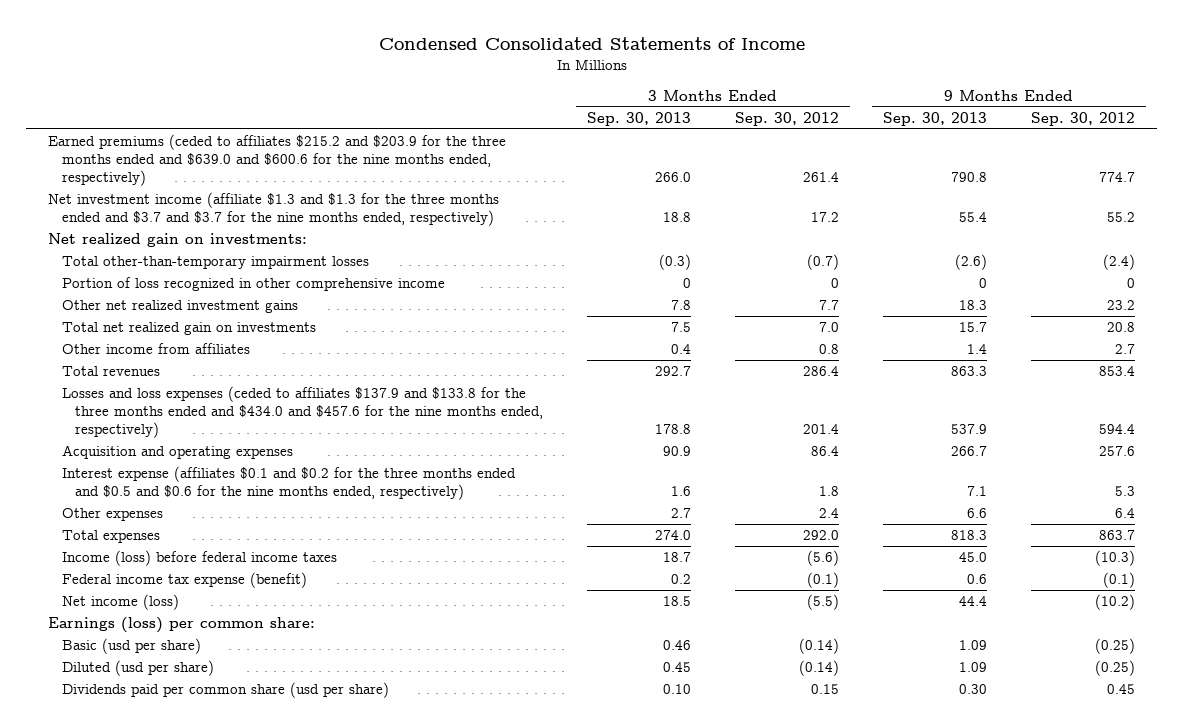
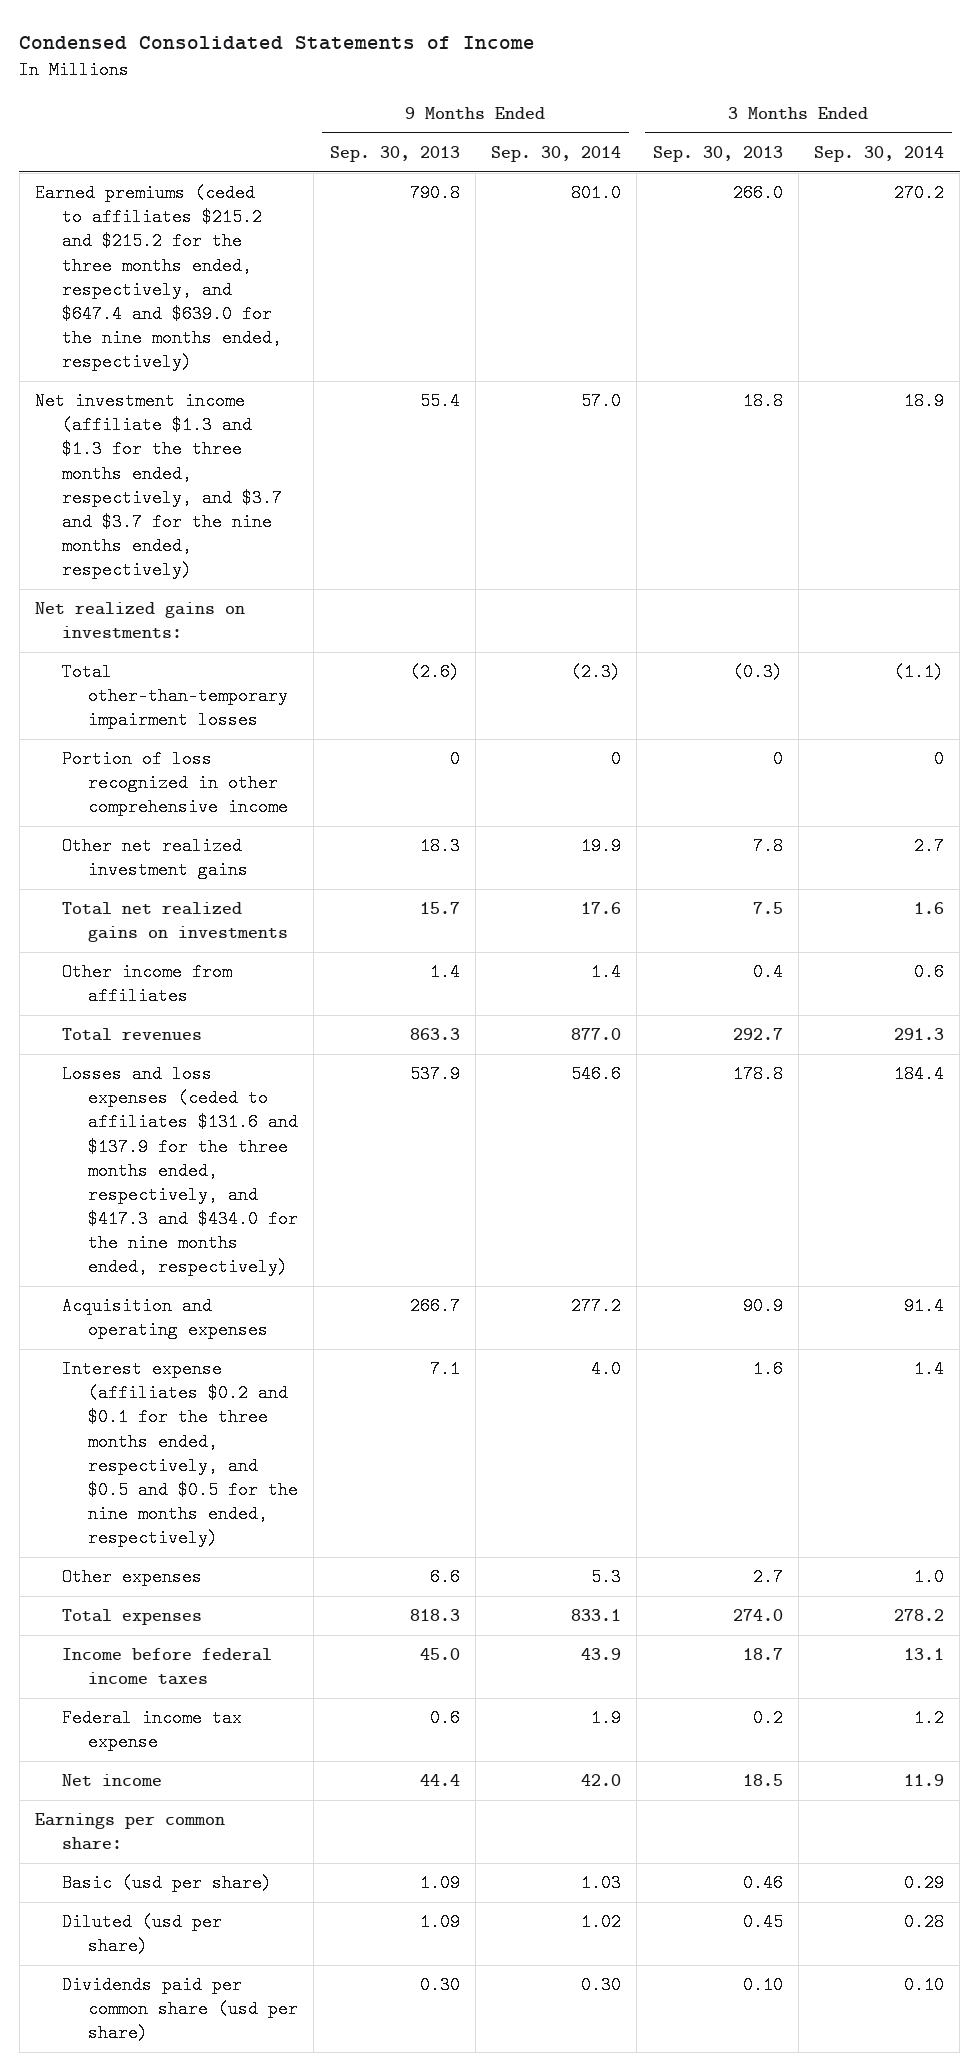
[735,112,840,127] Sep. 30, 2012 -> none
[1031,112,1136,127] Sep. 30, 2012 -> none
none -> [491,146,622,163] Sep. 30, 2014
none -> [814,146,945,163] Sep. 30, 2014
[48,134,507,187] Earned premiums (ceded to affiliates $215.2 and $203.9 for the three months ended and $639.0 and $600.6 for the nine months ended, respectively) -> [35,184,282,372] Earned premiums (ceded to affiliates $215.2 and $215.2 for the three months ended, respectively, and $647.4 and $639.0 for the nine months ended, respectively)
[48,192,500,227] Net investment income (affiliate $1.3 and $1.3 for the three months ended and $3.7 and $3.7 for the nine months ended, respectively) -> [35,392,282,580] Net investment income (affiliate $1.3 and $1.3 for the three months ended, respectively, and $3.7 and $3.7 for the nine months ended, respectively)
[48,233,308,248] Net realized gain on investments: -> [35,602,246,639] Net realized gains on investments:
[61,322,316,336] Total net realized gain on investments -> [61,902,289,943] Total net realized gains on investments
[61,386,544,439] Losses and loss expenses (ceded to affiliates $137.9 and $133.8 for the three months ended and $434.0 and $457.6 for the nine months ended, respectively) -> [61,1065,299,1277] Losses and loss expenses (ceded to affiliates $131.6 and $137.9 for the three months ended, respectively, and $417.3 and $434.0 for the nine months ended, respectively)
[61,466,516,501] Interest expense (affiliates $0.1 and $0.2 for the three months ended and $0.5 and $0.6 for the nine months ended, respectively) -> [61,1360,299,1548] Interest expense (affiliates $0.2 and $0.1 for the three months ended, respectively, and $0.5 and $0.5 for the nine months ended, respectively)
[61,550,337,567] Income (loss) before federal income taxes -> [61,1648,272,1686] Income before federal income taxes
[61,572,307,589] Federal income tax expense (benefit) -> [61,1709,242,1752] Federal income tax expense
[61,594,179,611] Net income (loss) -> [61,1774,162,1787] Net income
[48,617,316,634] Earnings (loss) per common share: -> [35,1813,226,1851] Earnings per common share:

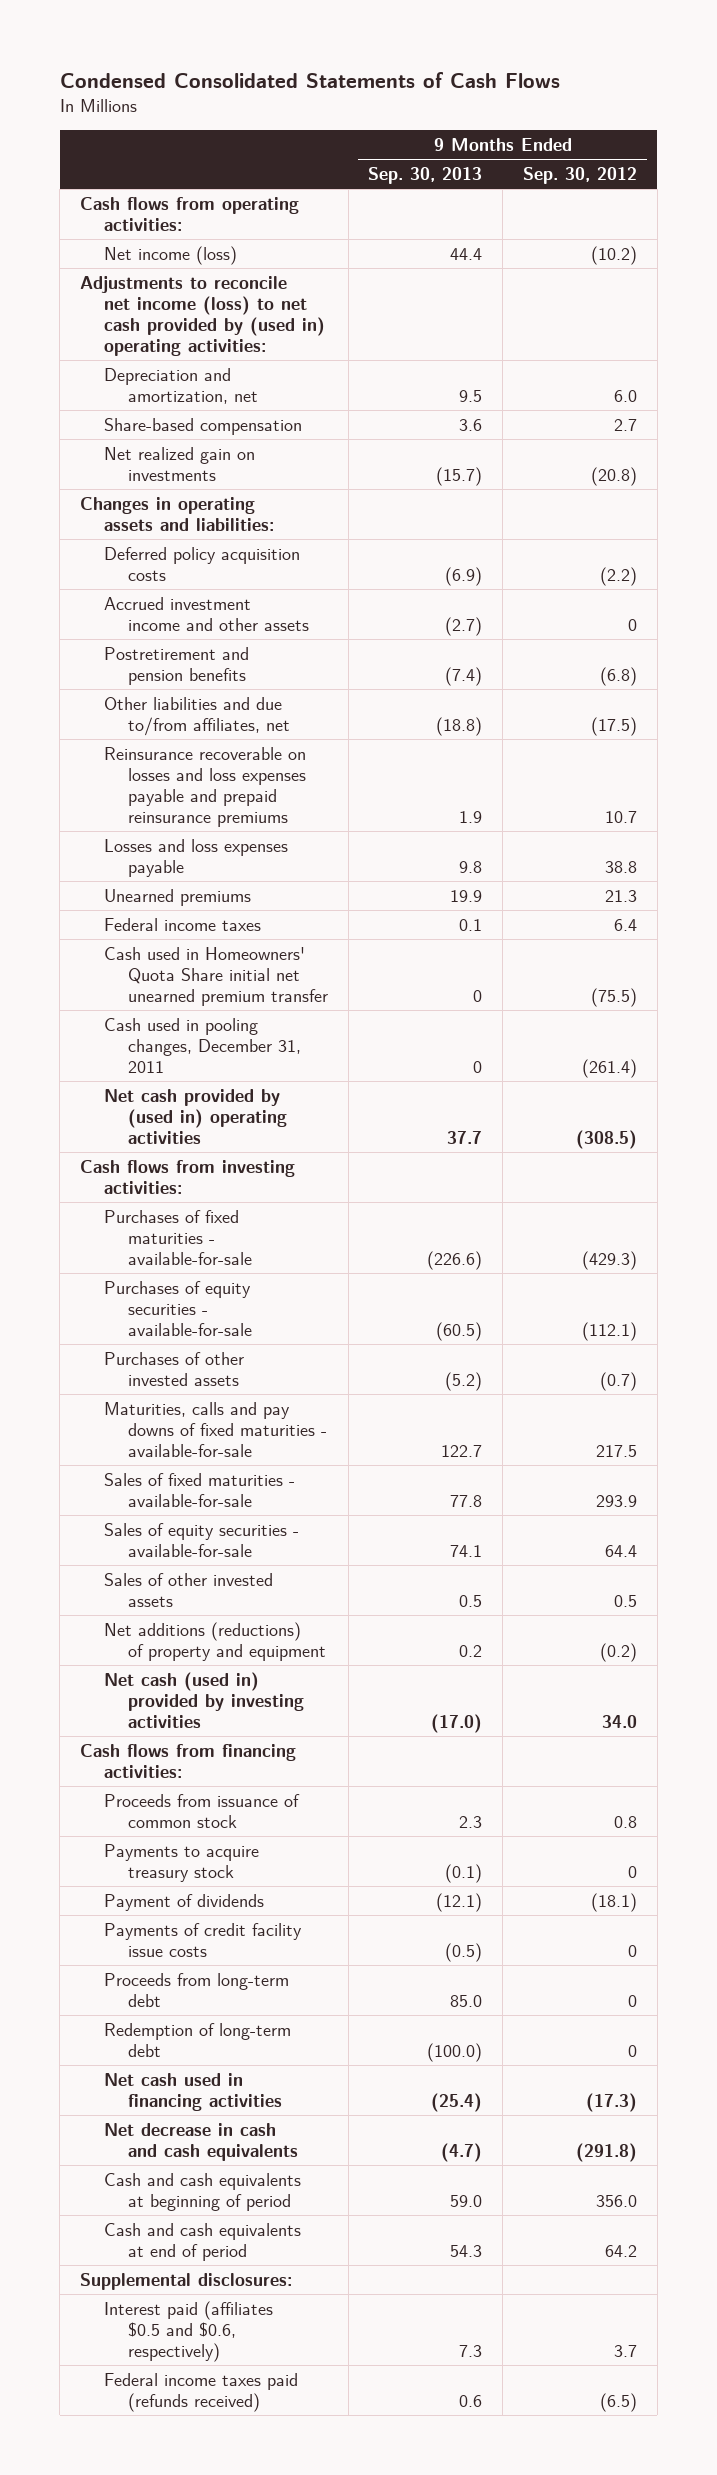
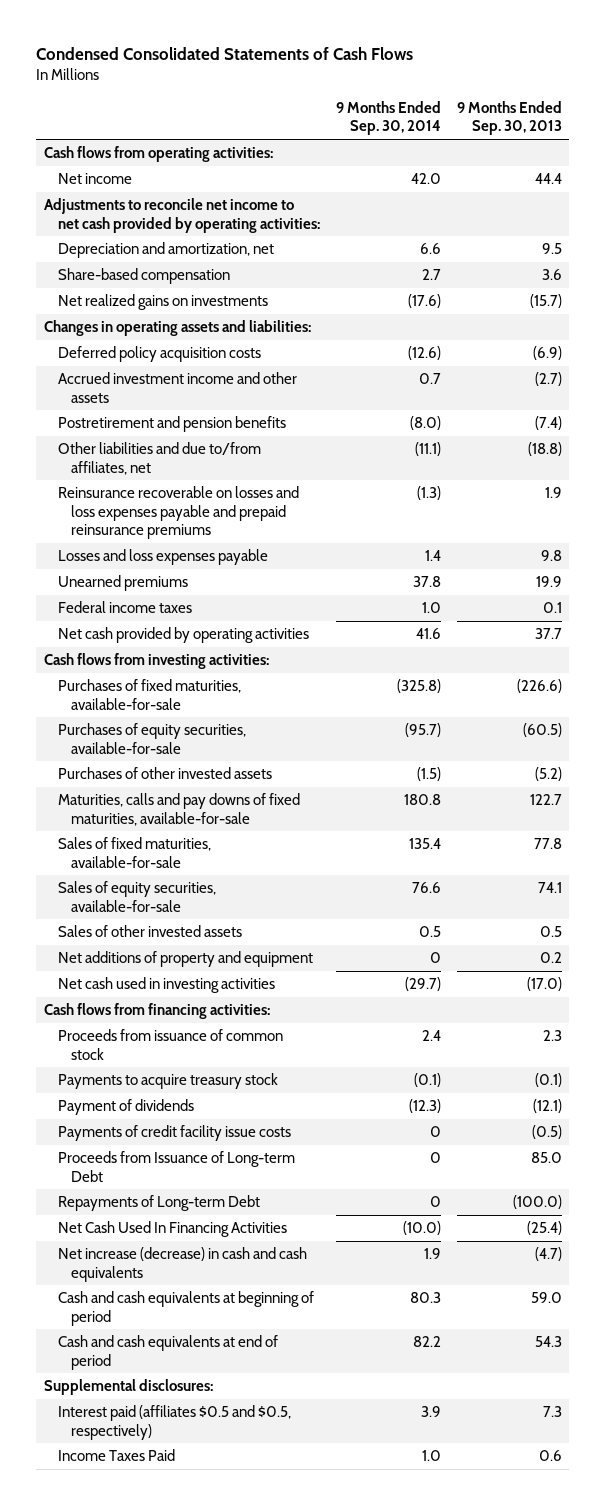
[522,166,637,184] Sep. 30, 2012 -> none
none -> [335,101,441,136] 9 Months Ended Sep. 30, 2014
[104,245,238,265] Net income (loss) -> [57,173,132,185] Net income
[80,275,326,356] Adjustments to reconcile net income (loss) to net cash provided by (used in) operating activities: -> [44,198,320,233] Adjustments to reconcile net income to net cash provided by operating activities:
[104,446,256,481] Net realized gain on investments -> [57,294,268,311] Net realized gains on investments
[104,946,328,1006] Cash used in Homeowners' Quota Share initial net unearned premium transfer -> none
[104,1017,301,1073] Cash used in pooling changes, December 31, 2011 -> none
[104,1088,287,1144] Net cash provided by (used in) operating activities -> [57,627,309,644] Net cash provided by operating activities
[104,1209,252,1265] Purchases of fixed maturities - available-for-sale -> [57,679,241,710] Purchases of fixed maturities, available-for-sale
[104,1280,252,1336] Purchases of equity securities - available-for-sale -> [57,723,246,754] Purchases of equity securities, available-for-sale
[104,1401,327,1457] Maturities, calls and pay downs of fixed maturities - available-for-sale -> [57,793,300,826] Maturities, calls and pay downs of fixed maturities, available-for-sale
[104,1472,296,1507] Sales of fixed maturities - available-for-sale -> [57,837,211,868] Sales of fixed maturities, available-for-sale
[104,1522,300,1557] Sales of equity securities - available-for-sale -> [57,881,216,912] Sales of equity securities, available-for-sale
[104,1621,326,1661] Net additions (reductions) of property and equipment -> [57,951,313,968] Net additions of property and equipment
[104,1671,304,1728] Net cash (used in) provided by investing activities -> [57,977,275,994] Net cash used in investing activities
[104,1972,290,2007] Proceeds from long-term debt -> [57,1151,295,1182] Proceeds from Issuance of Long-term Debt
[104,2022,292,2057] Redemption of long-term debt -> [57,1195,260,1212] Repayments of Long-term Debt
[104,2072,282,2111] Net cash used in financing activities -> [57,1221,287,1238] Net Cash Used In Financing Activities
[104,2122,298,2161] Net decrease in cash and cash equivalents -> [57,1247,307,1282] Net increase (decrease) in cash and cash equivalents
[104,2300,274,2362] Interest paid (affiliates $0.5 and $0.6, respectively) -> [57,1405,291,1440] Interest paid (affiliates $0.5 and $0.5, respectively)
[104,2372,299,2412] Federal income taxes paid (refunds received) -> [57,1449,175,1462] Income Taxes Paid

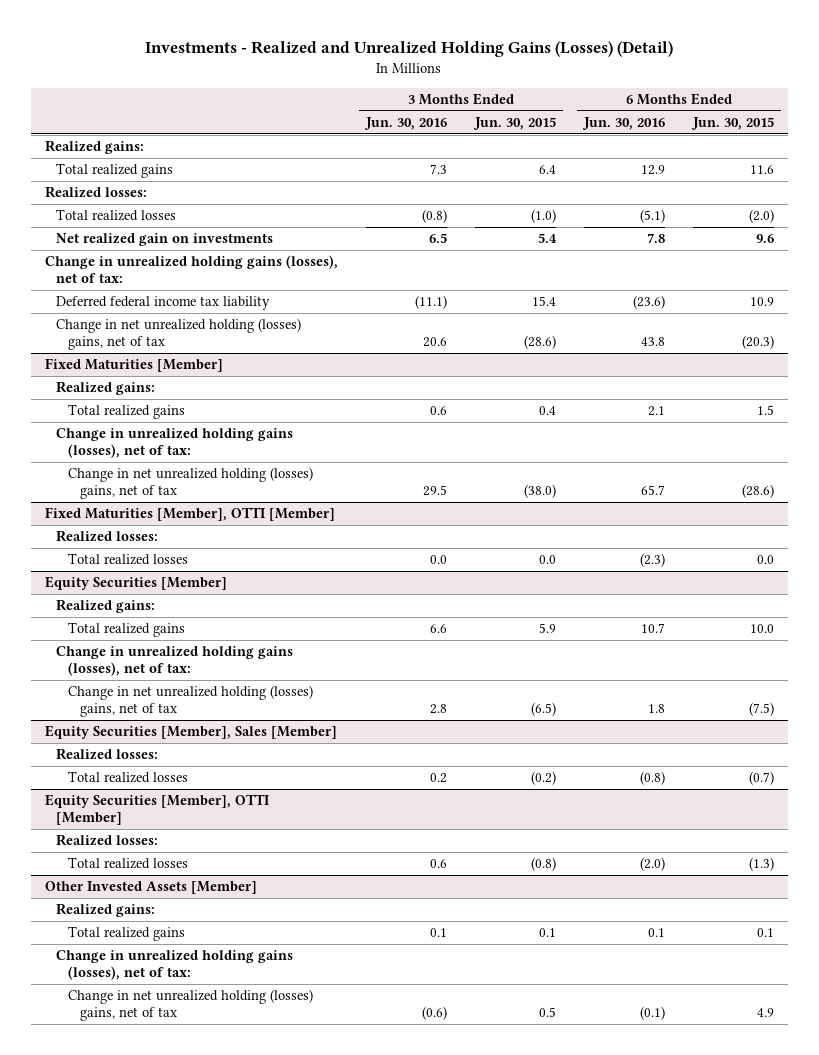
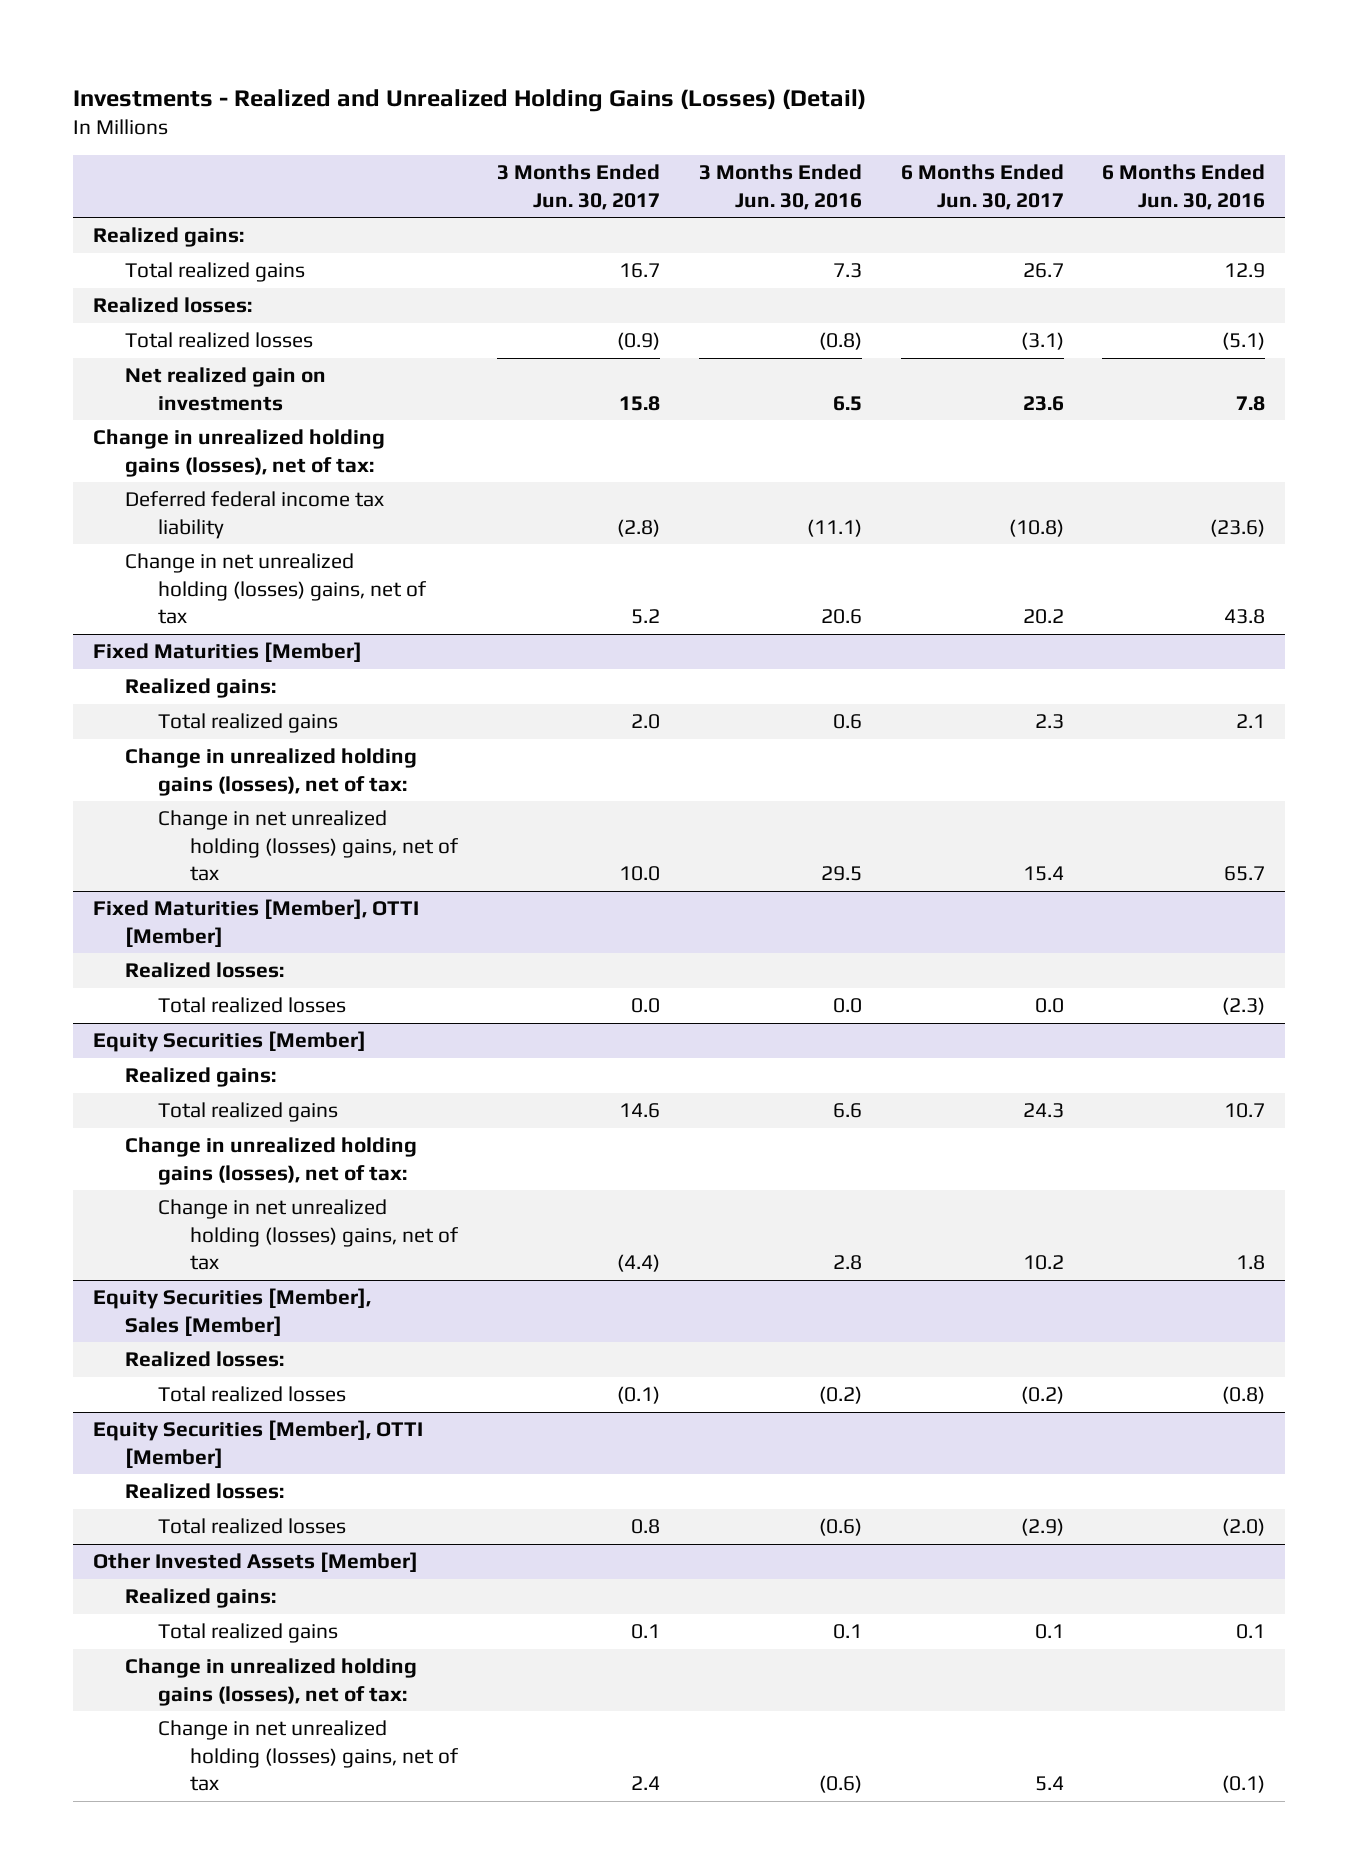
[472,116,556,130] Jun. 30, 2015 -> none
[691,116,775,130] Jun. 30, 2015 -> none
none -> [497,164,661,210] 3 Months Ended Jun. 30, 2017
none -> [900,164,1064,210] 6 Months Ended Jun. 30, 2017
[429,773,447,784] 0.2 -> [818,1386,862,1405] (0.2)
[429,859,447,869] 0.6 -> [818,1518,862,1537] (0.6)

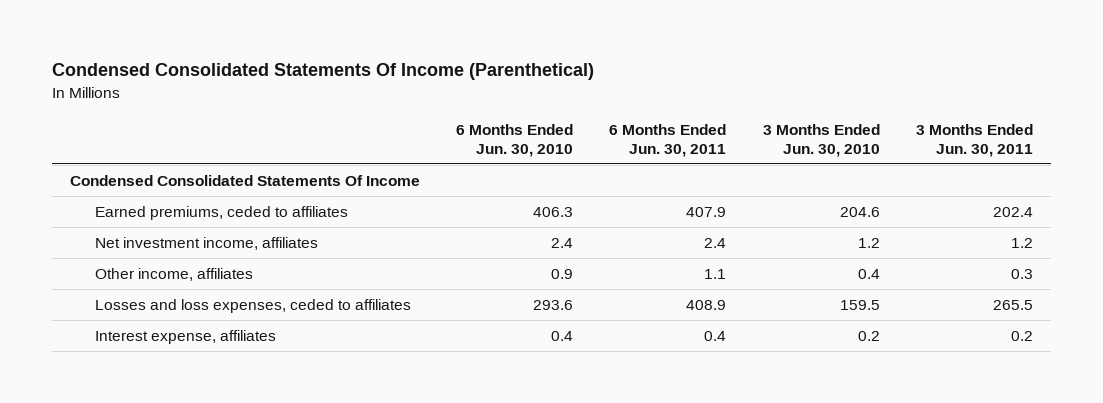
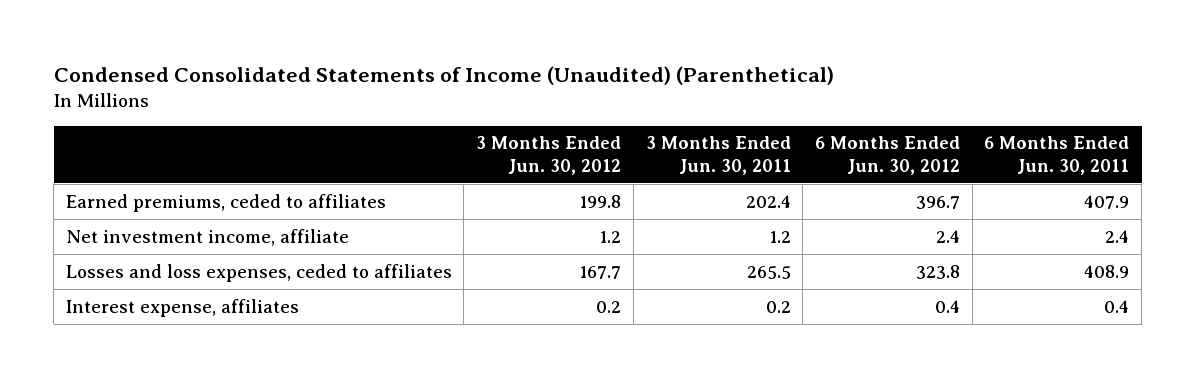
[51,63,594,81] Condensed Consolidated Statements Of Income (Parenthetical) -> [53,66,834,86] Condensed Consolidated Statements of Income (Unaudited) (Parenthetical)
[456,123,574,157] 6 Months Ended Jun. 30, 2010 -> none
[762,123,880,157] 3 Months Ended Jun. 30, 2010 -> none
none -> [476,136,622,175] 3 Months Ended Jun. 30, 2012
none -> [815,136,961,175] 6 Months Ended Jun. 30, 2012
[70,175,421,187] Condensed Consolidated Statements Of Income -> none
[95,268,254,282] Other income, affiliates -> none
[95,237,319,251] Net investment income, affiliates -> [65,228,349,246] Net investment income, affiliate

